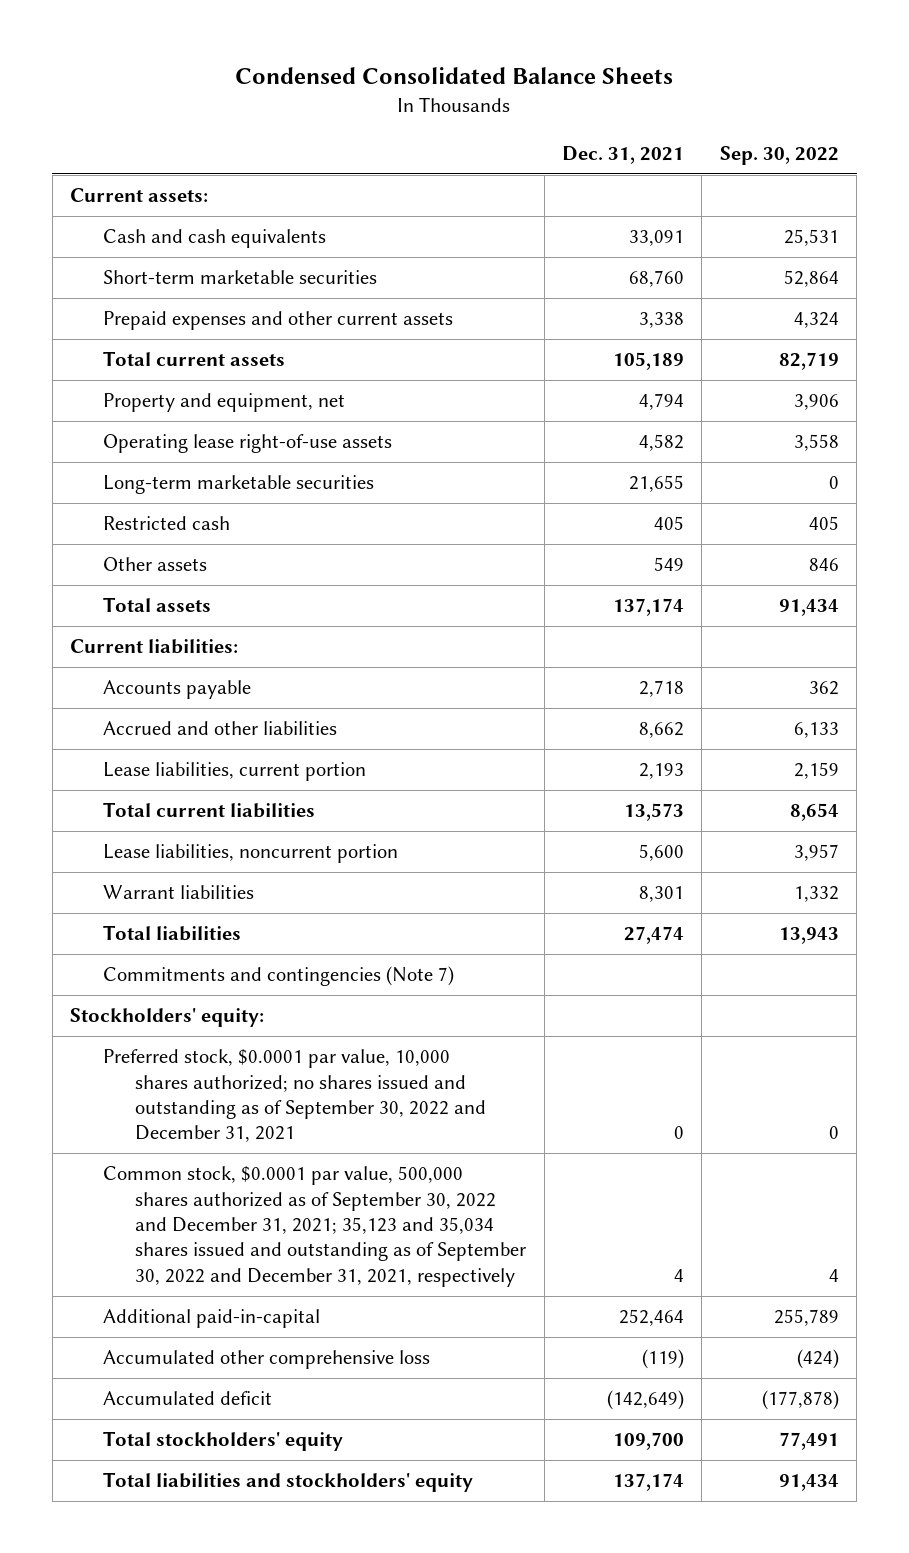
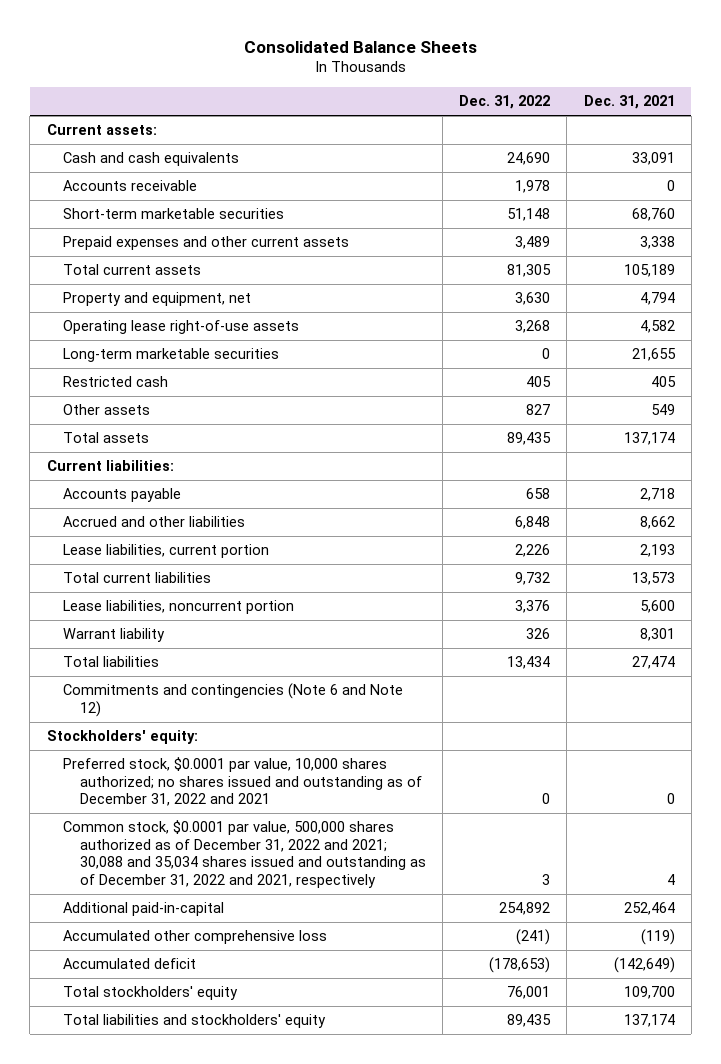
[235,67,674,85] Condensed Consolidated Balance Sheets -> [243,40,477,53] Consolidated Balance Sheets
[719,146,839,166] Sep. 30, 2022 -> none
none -> [459,95,551,110] Dec. 31, 2022
none -> [63,180,198,192] Accounts receivable
[102,885,254,900] Warrant liabilities -> [63,628,166,643] Warrant liability
[102,966,454,987] Commitments and contingencies (Note 7) -> [63,683,404,717] Commitments and contingencies (Note 6 and Note 12)
[102,1049,487,1143] Preferred stock, $0.0001 par value, 10,000 shares authorized; no shares issued and outstanding as of September 30, 2022 and December 31, 2021 -> [63,757,422,807] Preferred stock, $0.0001 par value, 10,000 shares authorized; no shares issued and outstanding as of December 31, 2022 and 2021
[102,1166,527,1287] Common stock, $0.0001 par value, 500,000 shares authorized as of September 30, 2022 and December 31, 2021; 35,123 and 35,034 shares issued and outstanding as of September 30, 2022 and December 31, 2021, respectively -> [63,820,426,888] Common stock, $0.0001 par value, 500,000 shares authorized as of December 31, 2022 and 2021; 30,088 and 35,034 shares issued and outstanding as of December 31, 2022 and 2021, respectively

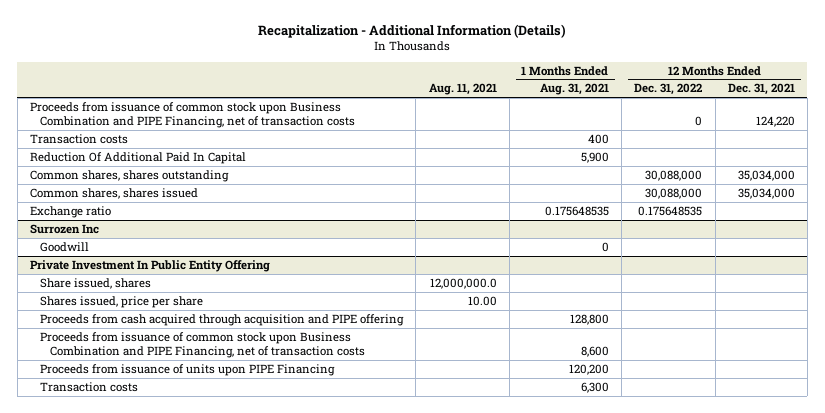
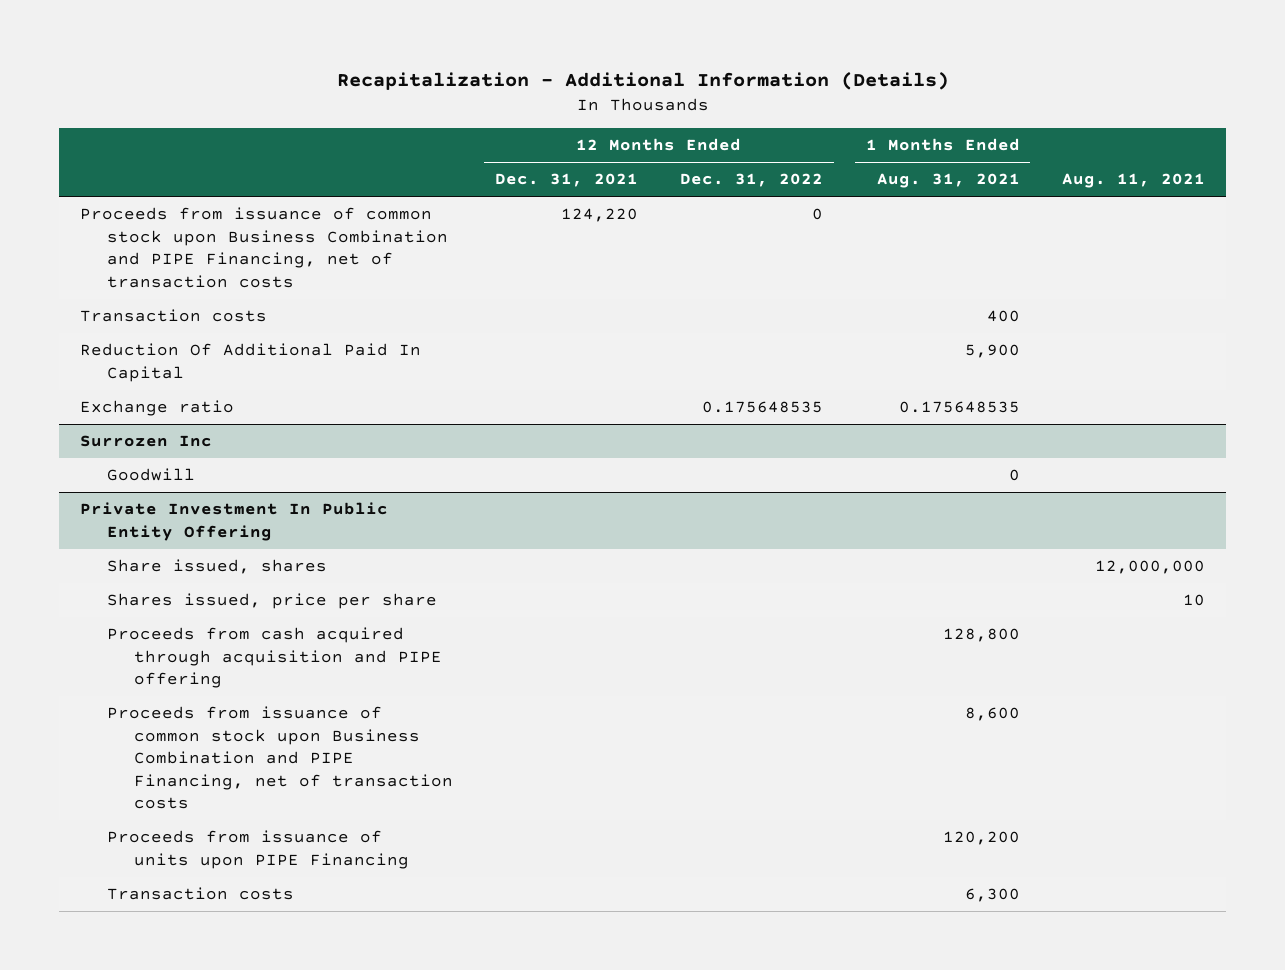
[29,169,229,182] Common shares, shares outstanding -> none
[29,187,198,199] Common shares, shares issued -> none
[429,277,497,289] 12,000,000.0 -> [1095,560,1206,575] 12,000,000
[467,295,497,306] 10.00 -> [1183,594,1206,607] 10

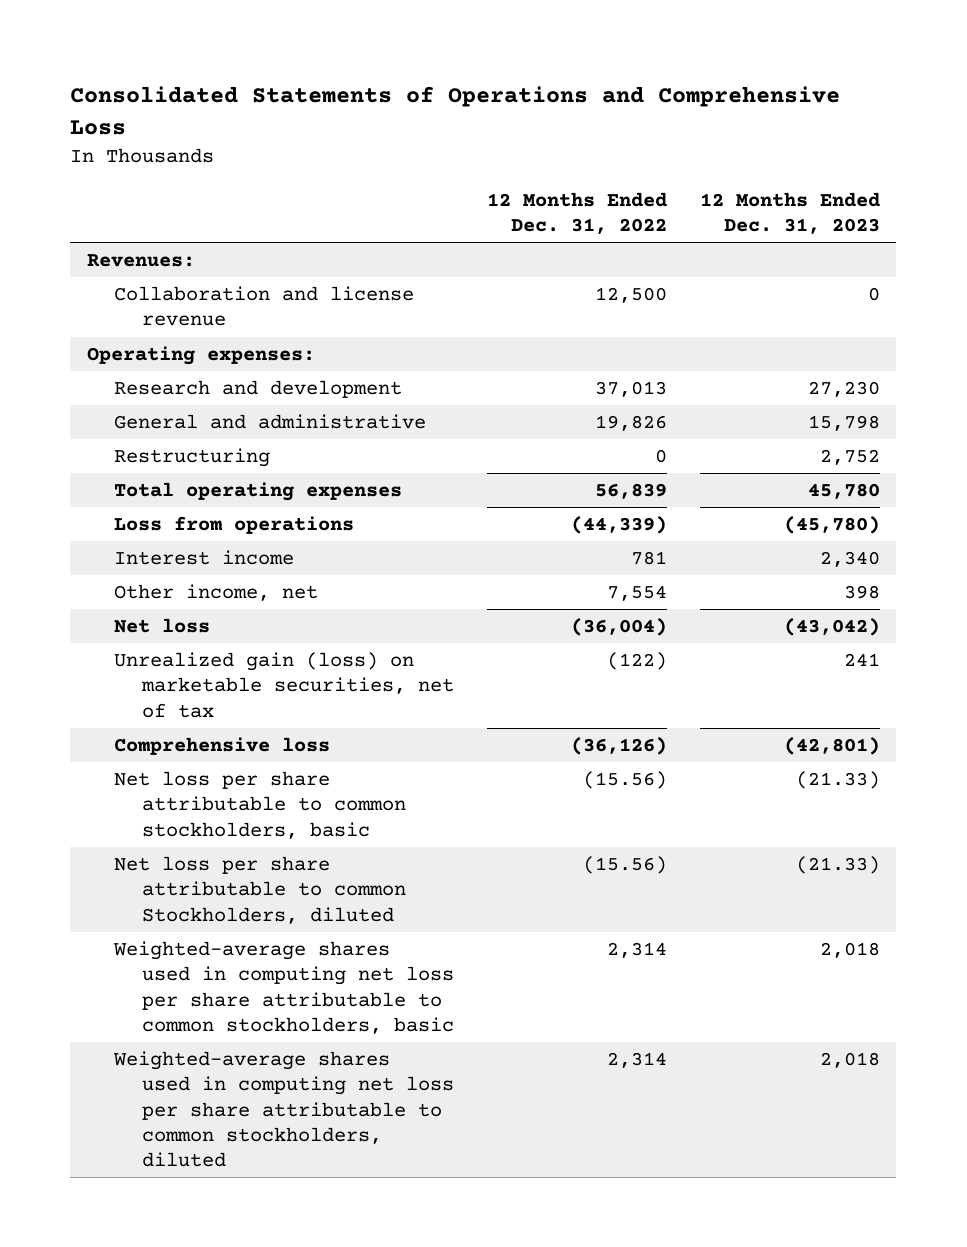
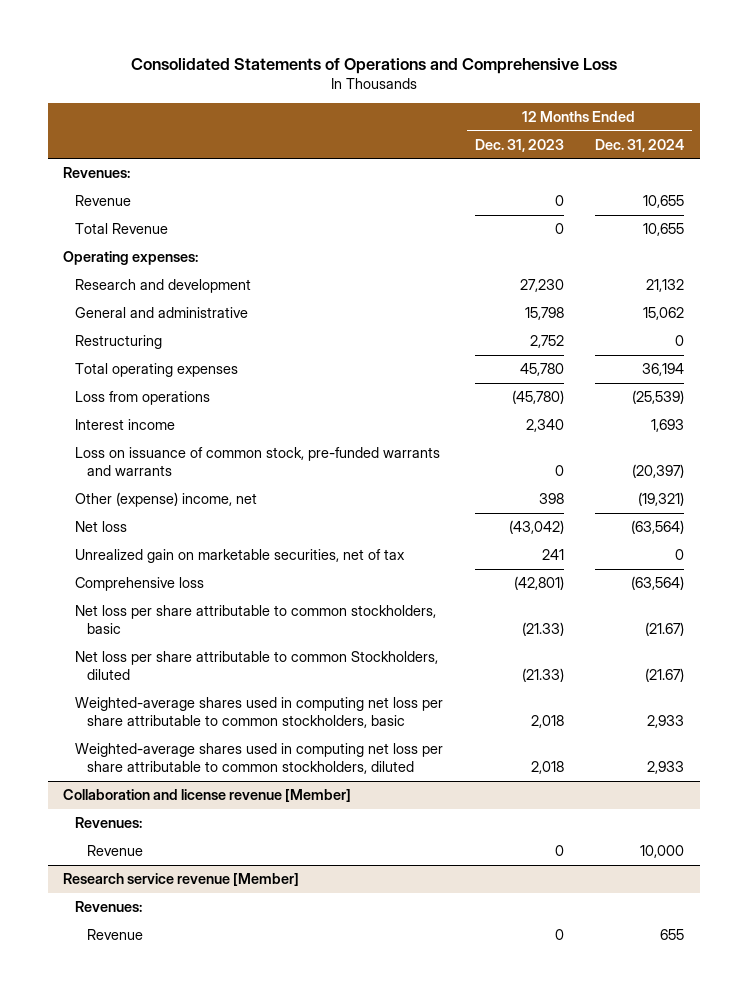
[486,191,667,234] 12 Months Ended Dec. 31, 2022 -> none
none -> [595,138,685,152] Dec. 31, 2024
[114,286,415,327] Collaboration and license revenue -> [75,194,132,206] Revenue
none -> [75,222,169,234] Total Revenue
none -> [75,446,441,477] Loss on issuance of common stock, pre-funded warrants and warrants
[114,584,319,602] Other income, net -> [75,491,258,507] Other (expense) income, net
[114,652,454,718] Unrealized gain (loss) on marketable securities, net of tax -> [75,548,406,563] Unrealized gain on marketable securities, net of tax
none -> [63,788,352,802] Collaboration and license revenue [Member]
none -> [75,816,143,828] Revenues:
none -> [87,844,144,856] Revenue
none -> [63,872,300,886] Research service revenue [Member]
none -> [75,900,143,912] Revenues:
none -> [87,928,144,940] Revenue

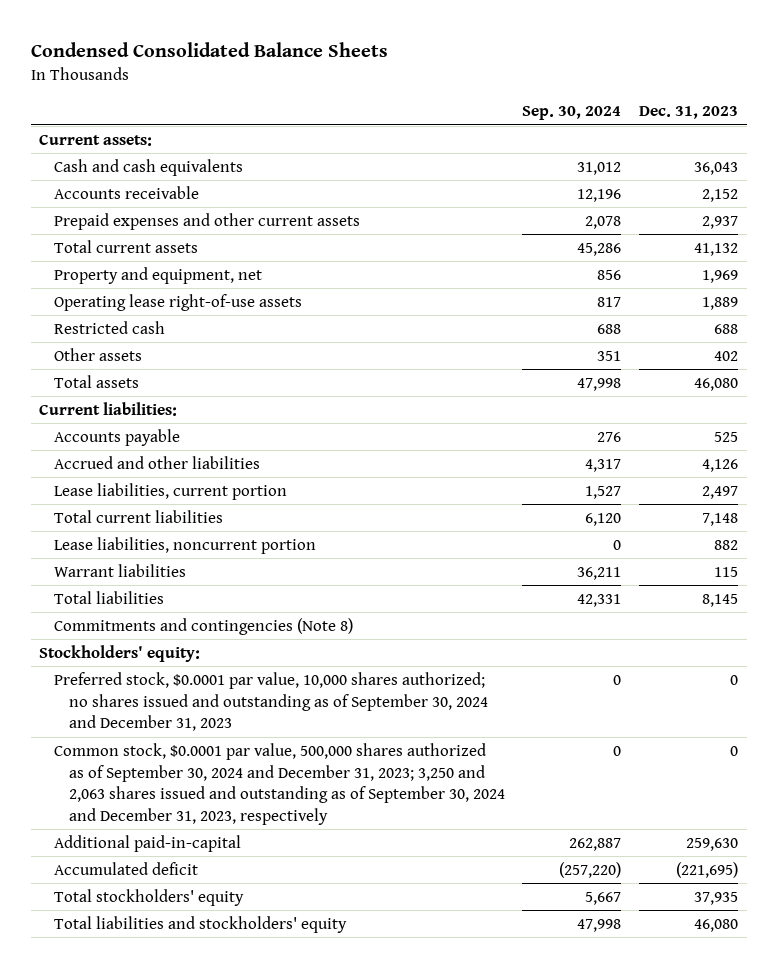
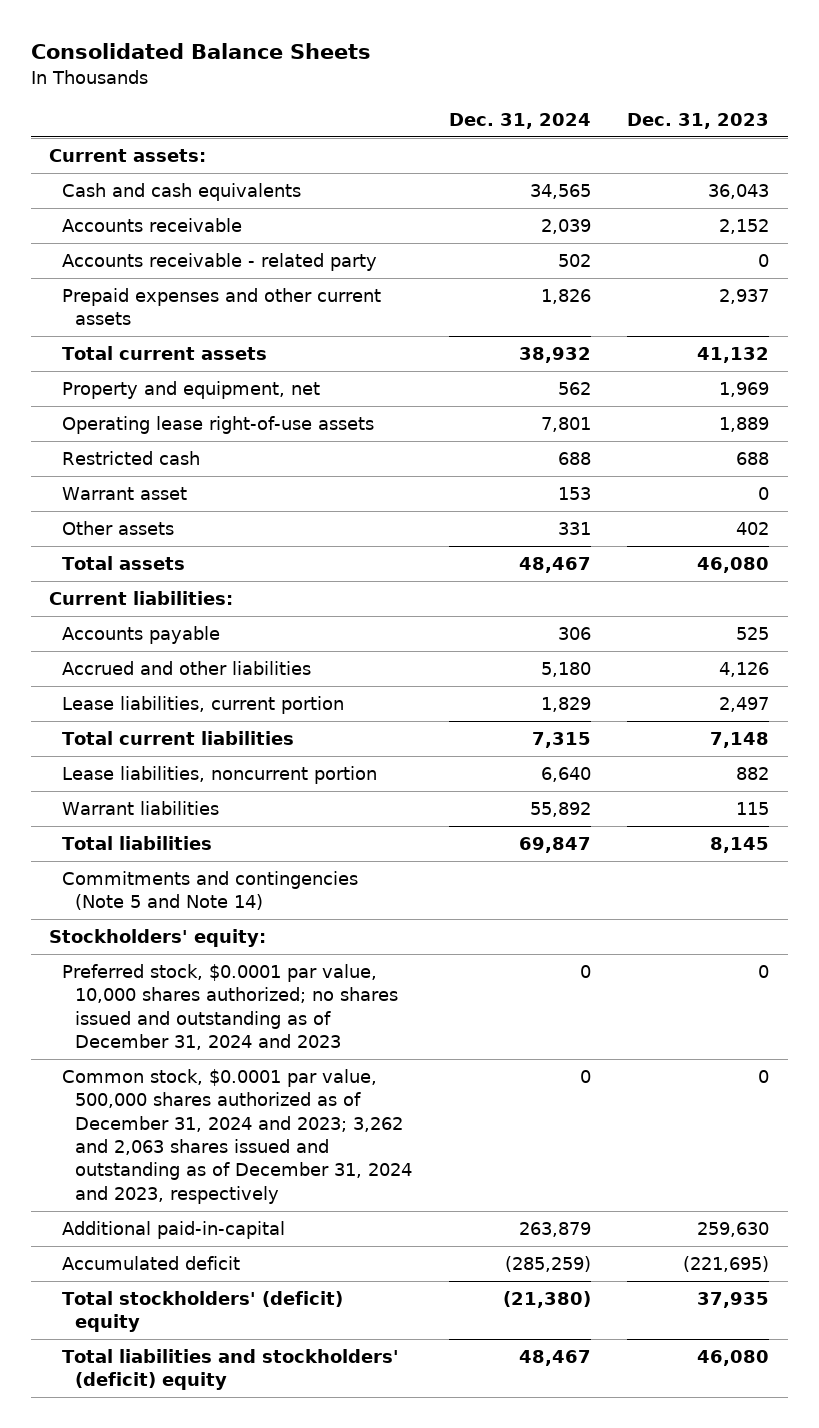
[30,42,388,58] Condensed Consolidated Balance Sheets -> [31,43,372,60] Consolidated Balance Sheets
[522,106,622,121] Sep. 30, 2024 -> none
none -> [448,112,591,129] Dec. 31, 2024
none -> [62,253,378,272] Accounts receivable - related party
none -> [62,487,188,501] Warrant asset
[54,617,354,635] Commitments and contingencies (Note 8) -> [62,871,359,911] Commitments and contingencies (Note 5 and Note 14)
[54,671,488,732] Preferred stock, $0.0001 par value, 10,000 shares authorized; no shares issued and outstanding as of September 30, 2024 and December 31, 2023 -> [62,964,399,1051] Preferred stock, $0.0001 par value, 10,000 shares authorized; no shares issued and outstanding as of December 31, 2024 and 2023
[54,742,505,825] Common stock, $0.0001 par value, 500,000 shares authorized as of September 30, 2024 and December 31, 2023; 3,250 and 2,063 shares issued and outstanding as of September 30, 2024 and December 31, 2023, respectively -> [62,1069,413,1204] Common stock, $0.0001 par value, 500,000 shares authorized as of December 31, 2024 and 2023; 3,262 and 2,063 shares issued and outstanding as of December 31, 2024 and 2023, respectively
[54,888,245,906] Total stockholders' equity -> [62,1291,344,1333] Total stockholders' (deficit) equity
[54,915,348,933] Total liabilities and stockholders' equity -> [62,1349,400,1391] Total liabilities and stockholders' (deficit) equity

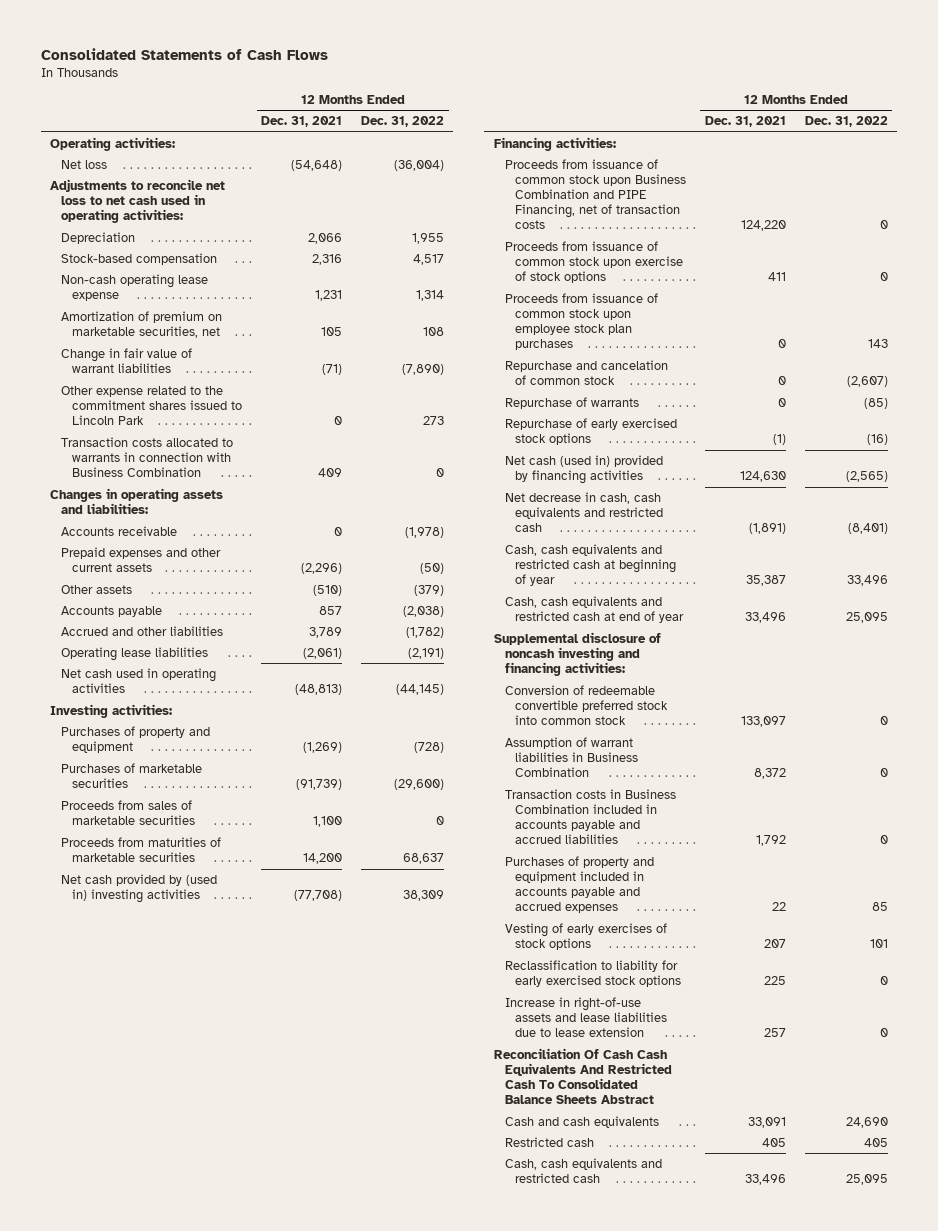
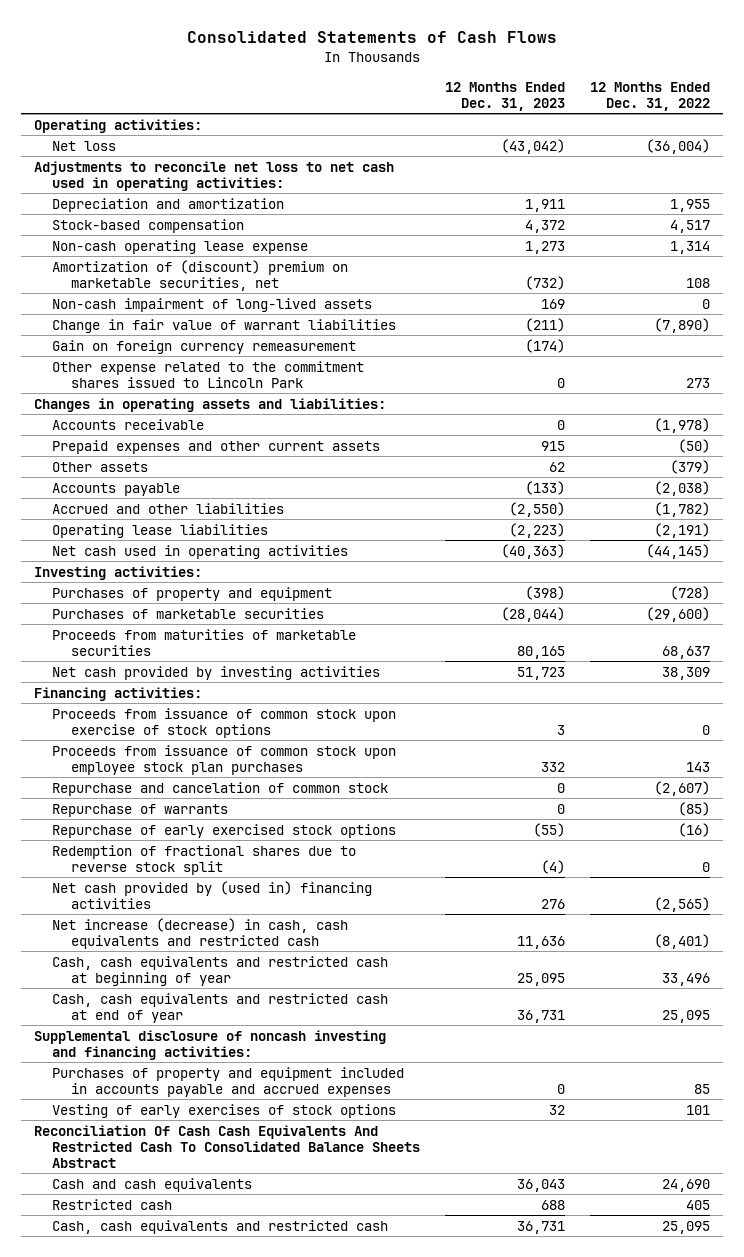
[261,116,343,128] Dec. 31, 2021 -> none
none -> [445,81,566,111] 12 Months Ended Dec. 31, 2023
[60,231,135,244] Depreciation -> [52,197,285,212] Depreciation and amortization
[60,310,222,339] Amortization of premium on marketable securities, net -> [52,259,349,291] Amortization of (discount) premium on marketable securities, net
none -> [52,297,373,312] Non-cash impairment of long-lived assets
none -> [52,339,357,354] Gain on foreign currency remeasurement
[60,436,233,478] Transaction costs allocated to warrants in connection with Business Combination -> none
[60,799,195,826] Proceeds from sales of marketable securities -> none
[60,873,217,904] Net cash provided by (used in) investing activities -> [52,665,381,680] Net cash provided by investing activities
[504,158,687,230] Proceeds from issuance of common stock upon Business Combination and PIPE Financing, net of transaction costs -> none
none -> [52,844,357,875] Redemption of fractional shares due to reverse stock split
[504,454,663,485] Net cash (used in) provided by financing activities -> [52,880,373,909] Net cash provided by (used in) financing activities
[504,491,664,533] Net decrease in cash, cash equivalents and restricted cash -> [52,917,349,949] Net increase (decrease) in cash, cash equivalents and restricted cash
[504,684,669,726] Conversion of redeemable convertible preferred stock into common stock -> none
[504,736,639,778] Assumption of warrant liabilities in Business Combination -> none
[504,788,676,845] Transaction costs in Business Combination included in accounts payable and accrued liabilities -> none
[504,959,682,988] Reclassification to liability for early exercised stock options -> none
[504,996,668,1038] Increase in right-of-use assets and lease liabilities due to lease extension -> none

